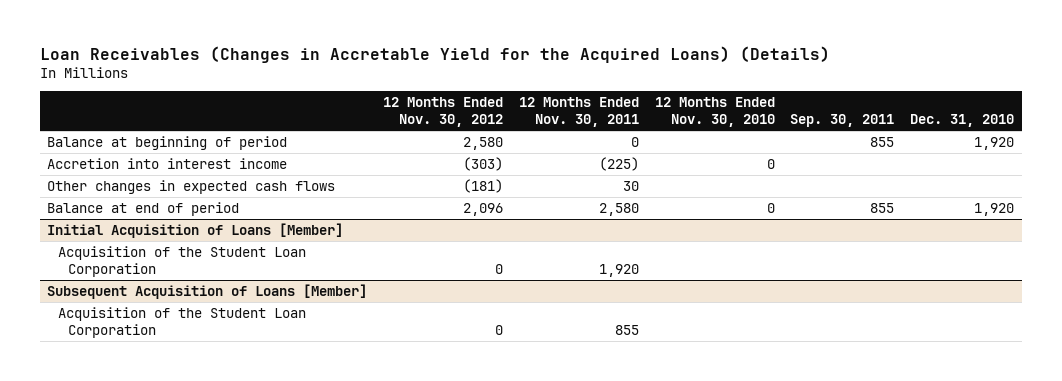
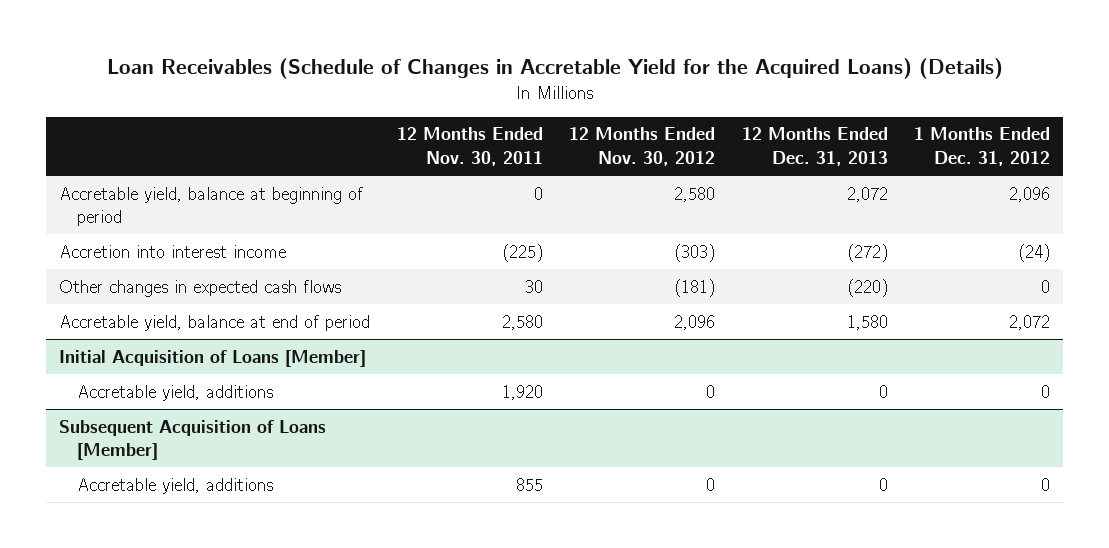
[39,46,830,64] Loan Receivables (Changes in Accretable Yield for the Acquired Loans) (Details) -> [106,58,1003,80] Loan Receivables (Schedule of Changes in Accretable Yield for the Acquired Loans) (Details)
[654,97,775,128] 12 Months Ended Nov. 30, 2010 -> none
[790,114,895,128] Sep. 30, 2011 -> none
[910,114,1015,128] Dec. 31, 2010 -> none
none -> [741,127,888,166] 12 Months Ended Dec. 31, 2013
none -> [913,127,1050,166] 1 Months Ended Dec. 31, 2012
[47,135,288,150] Balance at beginning of period -> [59,186,364,227] Accretable yield, balance at beginning of period
[47,201,240,216] Balance at end of period -> [59,314,371,331] Accretable yield, balance at end of period
[57,245,306,277] Acquisition of the Student Loan Corporation -> [77,384,274,401] Accretable yield, additions
[57,306,306,338] Acquisition of the Student Loan Corporation -> [77,477,274,494] Accretable yield, additions

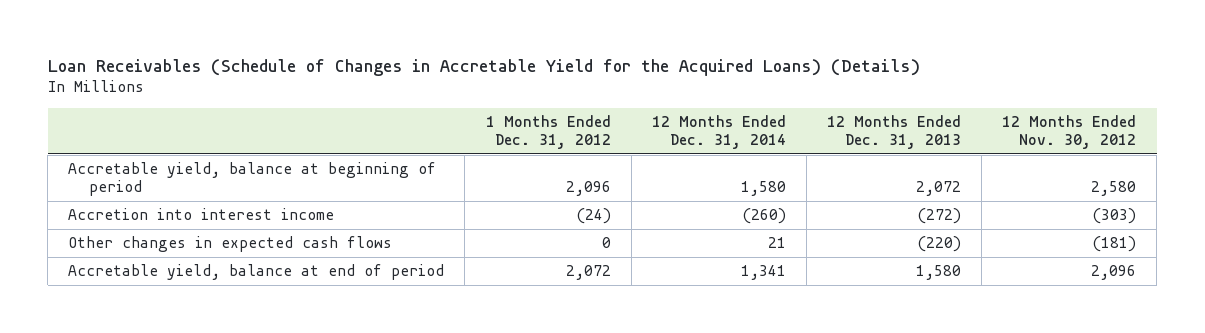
[396,127,543,166] 12 Months Ended Nov. 30, 2011 -> none
none -> [651,115,786,150] 12 Months Ended Dec. 31, 2014
[59,349,367,367] Initial Acquisition of Loans [Member] -> none
[77,384,274,401] Accretable yield, additions -> none
[59,419,327,461] Subsequent Acquisition of Loans [Member] -> none
[77,477,274,494] Accretable yield, additions -> none

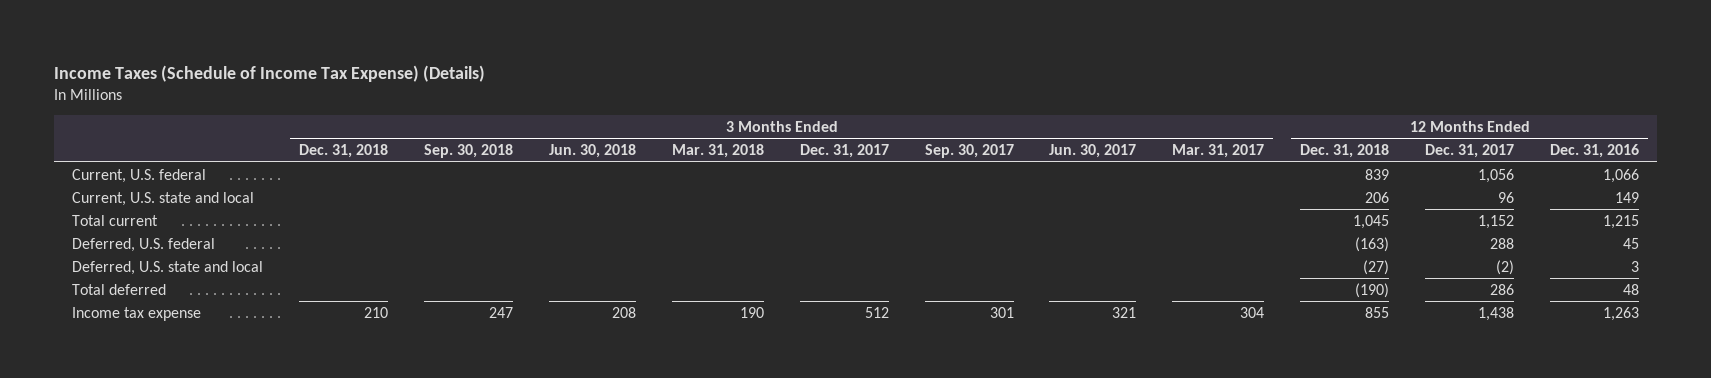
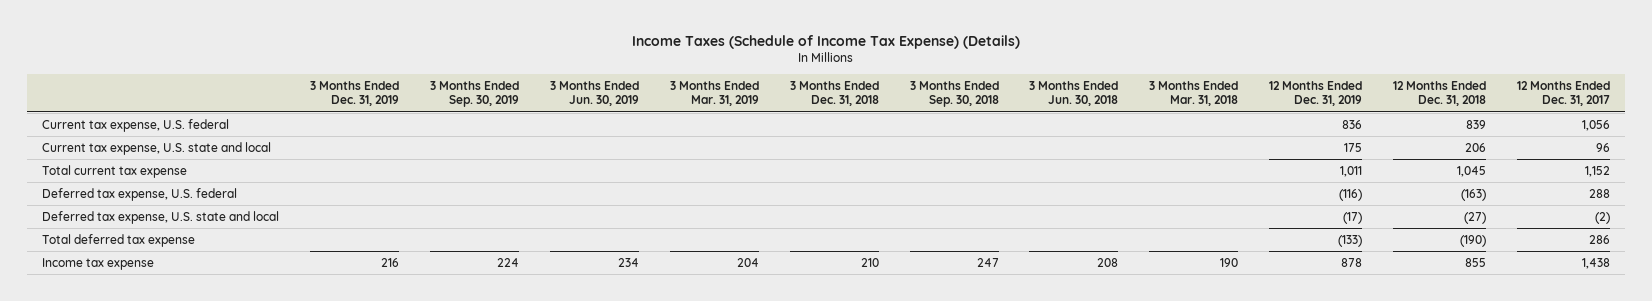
[799,144,889,159] Dec. 31, 2017 -> none
[924,144,1014,159] Sep. 30, 2017 -> none
[1049,144,1137,159] Jun. 30, 2017 -> none
[1172,144,1265,159] Mar. 31, 2017 -> none
[1549,144,1639,159] Dec. 31, 2016 -> none
none -> [310,80,400,107] 3 Months Ended Dec. 31, 2019
none -> [430,80,520,108] 3 Months Ended Sep. 30, 2019
none -> [549,80,639,107] 3 Months Ended Jun. 30, 2019
none -> [669,80,759,107] 3 Months Ended Mar. 31, 2019
none -> [1269,80,1363,107] 12 Months Ended Dec. 31, 2019
[72,168,207,183] Current, U.S. federal -> [42,118,230,132] Current tax expense, U.S. federal
[72,191,255,206] Current, U.S. state and local -> [42,141,272,155] Current tax expense, U.S. state and local
[72,214,159,226] Total current -> [42,164,188,178] Total current tax expense
[72,237,216,252] Deferred, U.S. federal -> [42,187,238,201] Deferred tax expense, U.S. federal
[72,260,264,275] Deferred, U.S. state and local -> [42,210,280,224] Deferred tax expense, U.S. state and local
[72,283,167,295] Total deferred -> [42,233,196,247] Total deferred tax expense

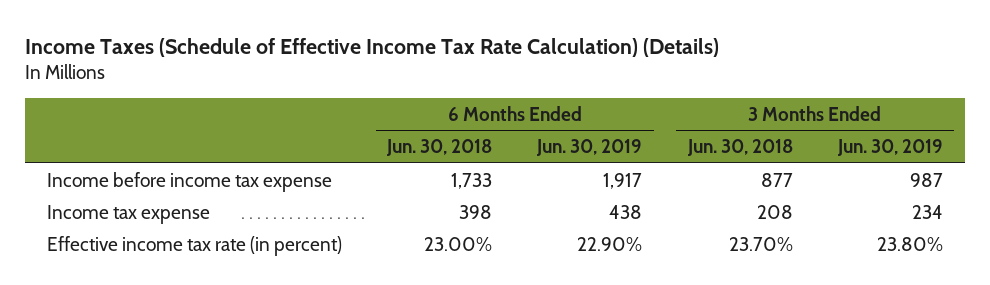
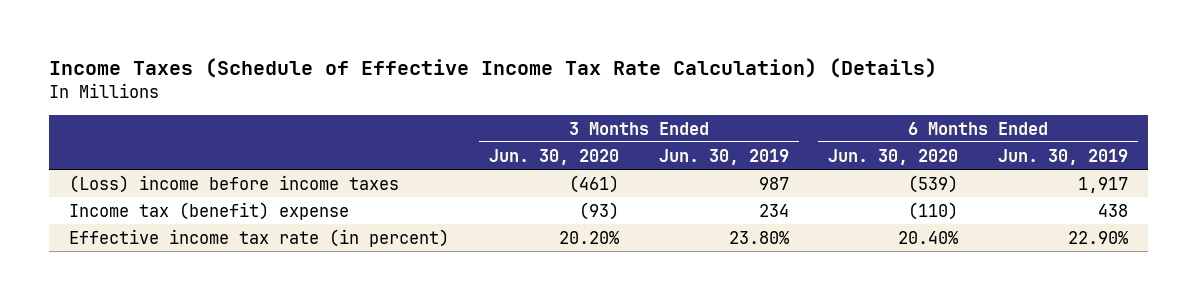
[386,139,493,157] Jun. 30, 2018 -> none
[686,139,793,157] Jun. 30, 2018 -> none
none -> [488,148,619,165] Jun. 30, 2020
none -> [828,148,959,165] Jun. 30, 2020
[47,171,333,192] Income before income tax expense -> [69,174,400,193] (Loss) income before income taxes
[47,204,211,224] Income tax expense -> [69,201,350,220] Income tax (benefit) expense

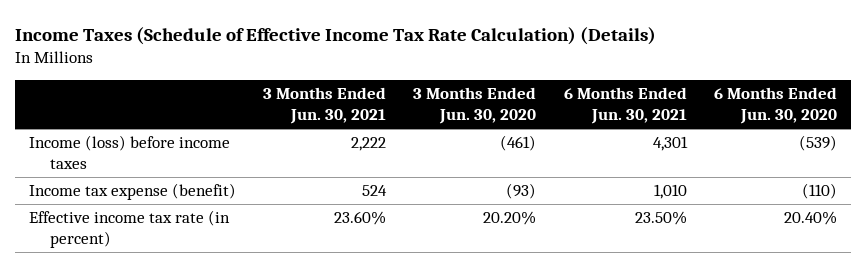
[658,148,789,165] Jun. 30, 2019 -> none
[998,148,1129,165] Jun. 30, 2019 -> none
none -> [263,87,387,125] 3 Months Ended Jun. 30, 2021
none -> [563,87,687,125] 6 Months Ended Jun. 30, 2021
[69,174,400,193] (Loss) income before income taxes -> [28,135,230,170] Income (loss) before income taxes
[69,201,350,220] Income tax (benefit) expense -> [28,183,236,201] Income tax expense (benefit)

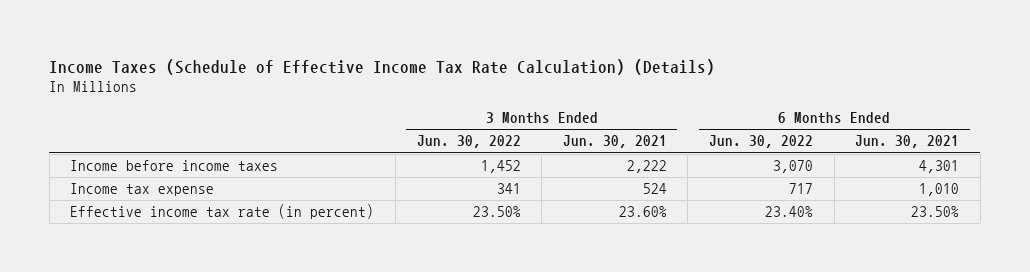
[413,87,537,125] 3 Months Ended Jun. 30, 2020 -> none
[714,87,838,125] 6 Months Ended Jun. 30, 2020 -> none
none -> [416,135,521,149] Jun. 30, 2022
none -> [709,135,814,149] Jun. 30, 2022
[28,135,230,170] Income (loss) before income taxes -> [70,160,279,172] Income before income taxes
[28,183,236,201] Income tax expense (benefit) -> [70,183,215,197] Income tax expense

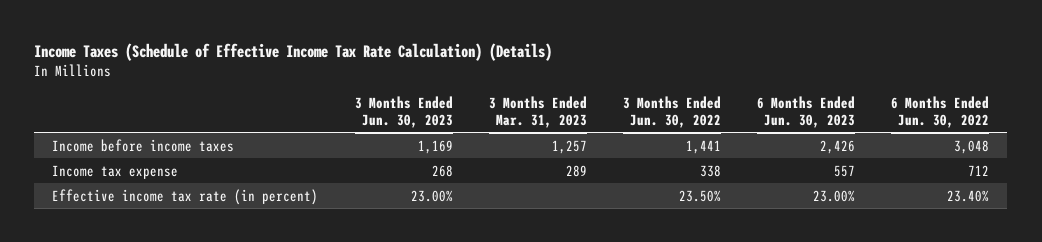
[562,135,667,149] Jun. 30, 2021 -> none
[855,135,960,149] Jun. 30, 2021 -> none
none -> [354,96,453,129] 3 Months Ended Jun. 30, 2023
none -> [488,96,587,129] 3 Months Ended Mar. 31, 2023
none -> [757,96,856,129] 6 Months Ended Jun. 30, 2023
[480,160,521,174] 1,452 -> [685,139,721,154] 1,441
[773,160,814,174] 3,070 -> [954,139,990,154] 3,048
[496,183,521,195] 341 -> [699,164,721,177] 338
[789,183,814,195] 717 -> [968,164,990,176] 712

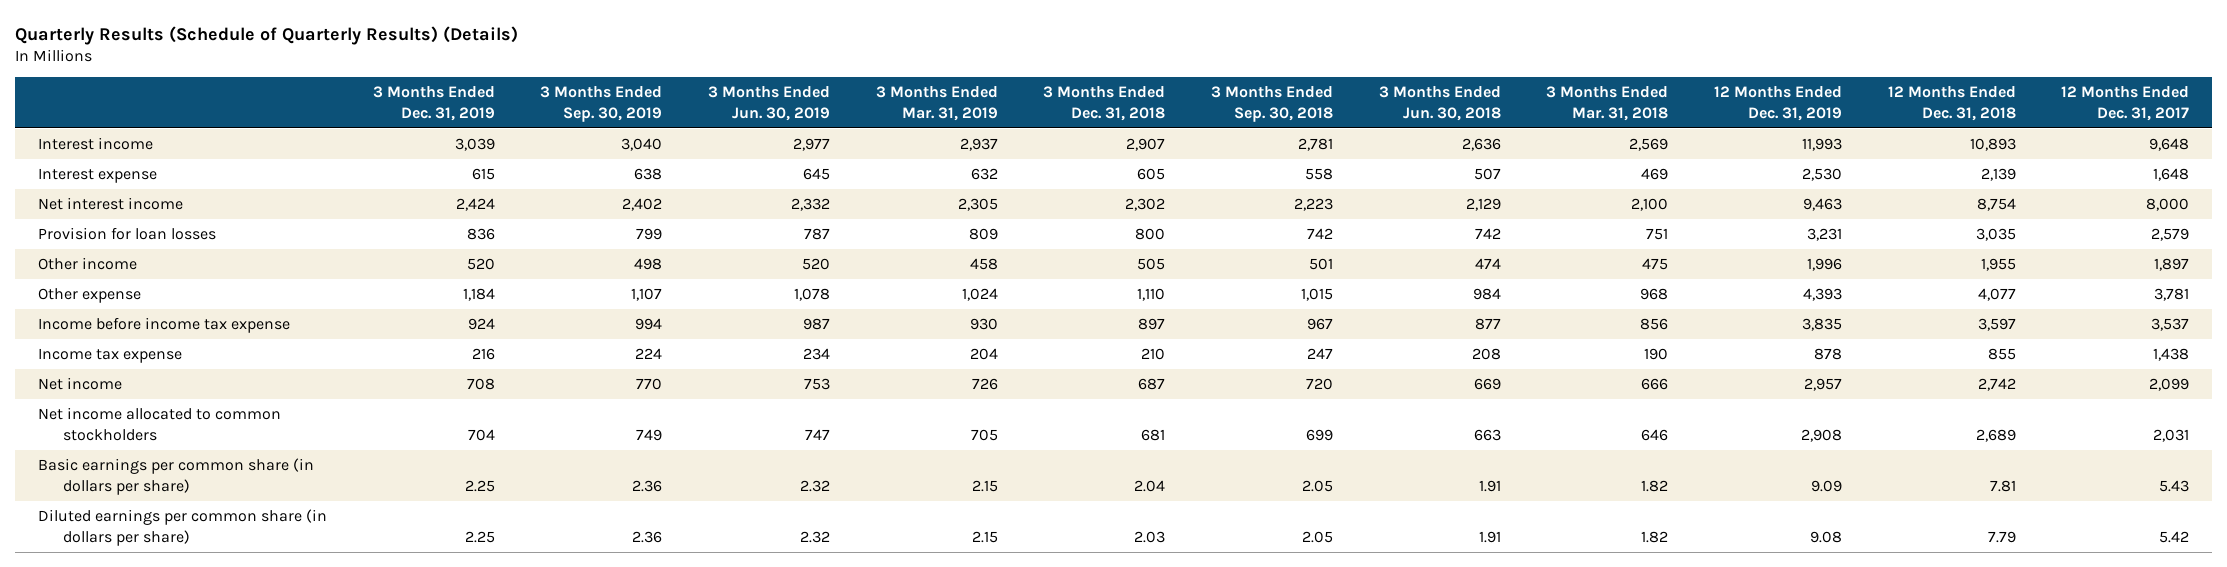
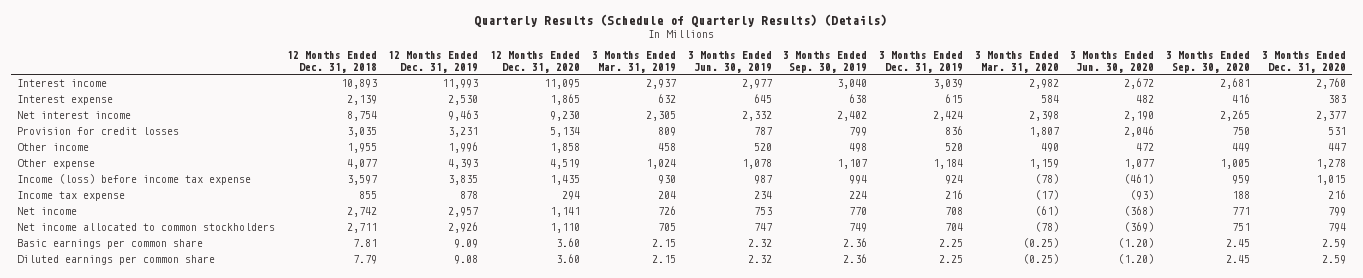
[1043,86,1166,121] 3 Months Ended Dec. 31, 2018 -> none
[1211,86,1334,122] 3 Months Ended Sep. 30, 2018 -> none
[1378,86,1501,121] 3 Months Ended Jun. 30, 2018 -> none
[1546,86,1669,121] 3 Months Ended Mar. 31, 2018 -> none
[2061,86,2190,121] 12 Months Ended Dec. 31, 2017 -> none
none -> [490,51,581,73] 12 Months Ended Dec. 31, 2020
none -> [974,51,1059,73] 3 Months Ended Mar. 31, 2020
none -> [1070,51,1155,73] 3 Months Ended Jun. 30, 2020
none -> [1166,51,1251,73] 3 Months Ended Sep. 30, 2020
none -> [1261,51,1346,73] 3 Months Ended Dec. 31, 2020
[38,227,217,241] Provision for loan losses -> [17,127,180,136] Provision for credit losses
[38,317,291,334] Income before income tax expense -> [17,174,252,186] Income (loss) before income tax expense
[1800,428,1842,442] 2,908 -> [448,222,479,234] 2,926
[1975,428,2016,442] 2,689 -> [346,223,377,234] 2,711
[38,458,315,495] Basic earnings per common share (in dollars per share) -> [17,239,204,250] Basic earnings per common share
[38,509,328,546] Diluted earnings per common share (in dollars per share) -> [17,255,216,266] Diluted earnings per common share

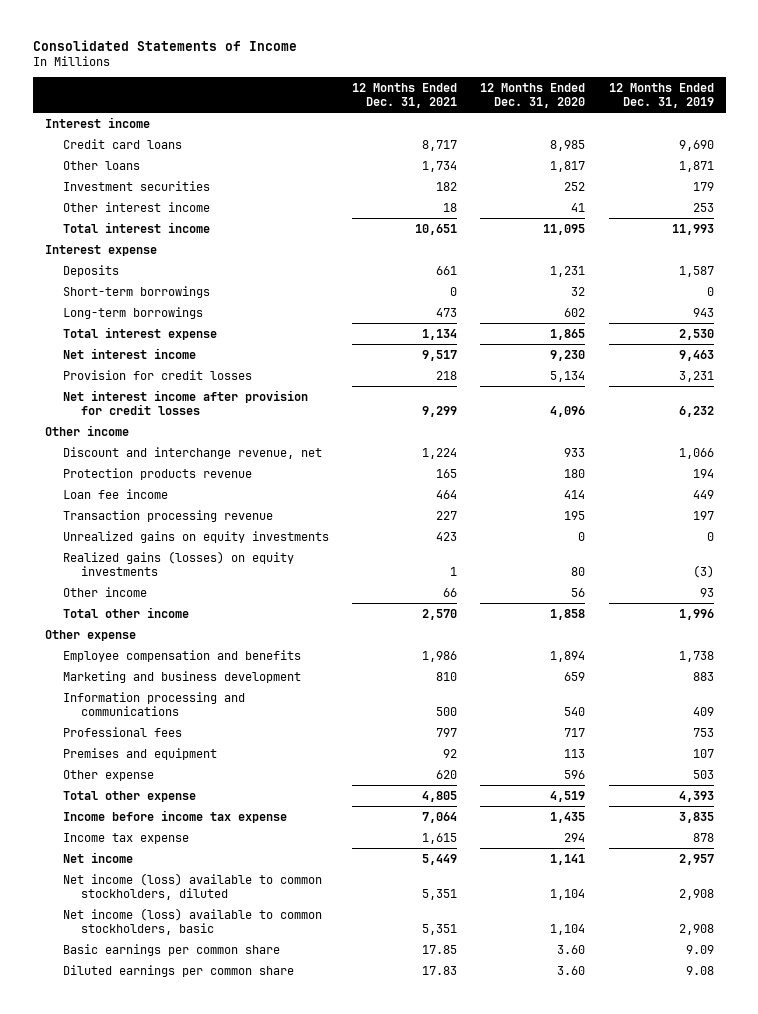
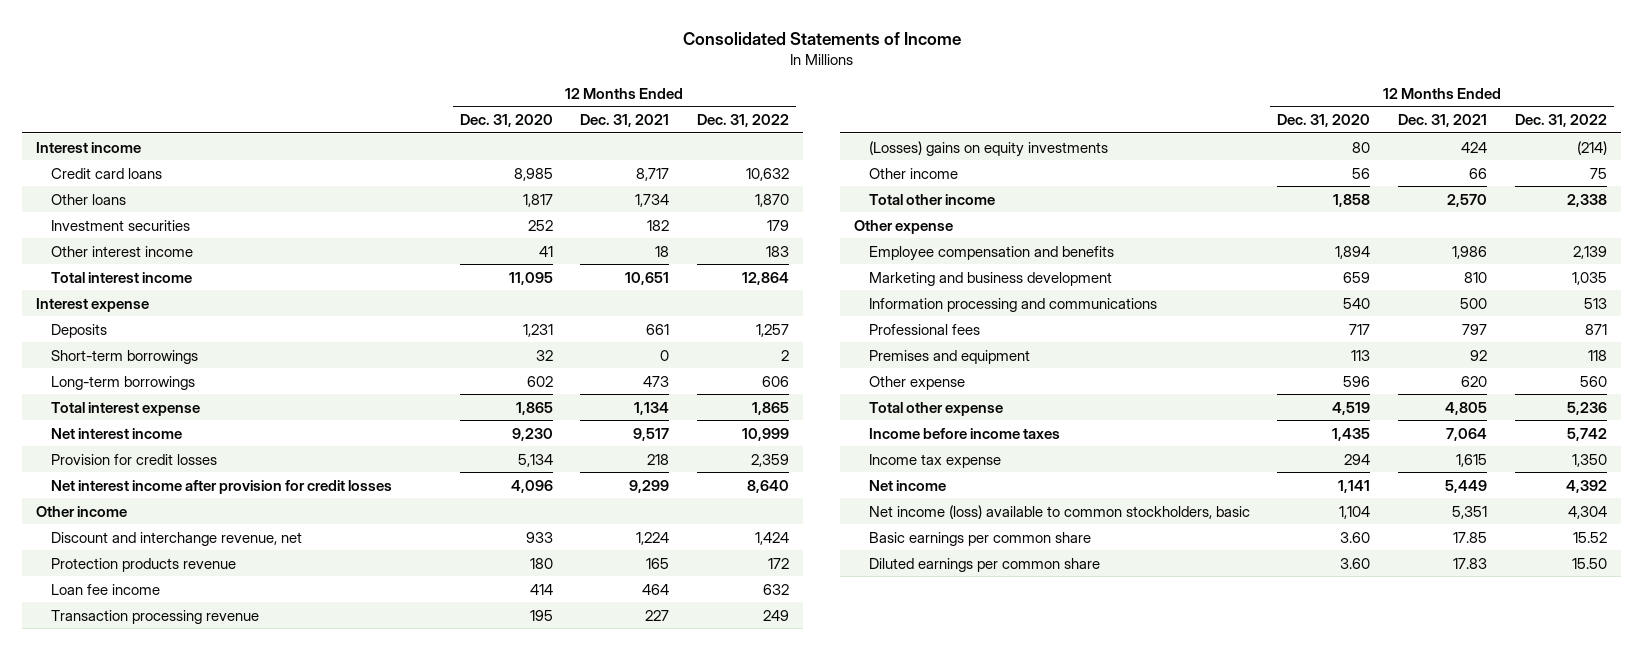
[608,82,714,108] 12 Months Ended Dec. 31, 2019 -> none
none -> [697,114,790,128] Dec. 31, 2022
[62,530,329,543] Unrealized gains on equity investments -> none
[62,550,294,576] Realized gains (losses) on equity investments -> [868,140,1108,157] (Losses) gains on equity investments
[450,566,458,576] 1 -> [1461,141,1488,153] 424
[62,809,287,823] Income before income tax expense -> [868,427,1060,439] Income before income taxes
[62,872,322,900] Net income (loss) available to common stockholders, diluted -> none

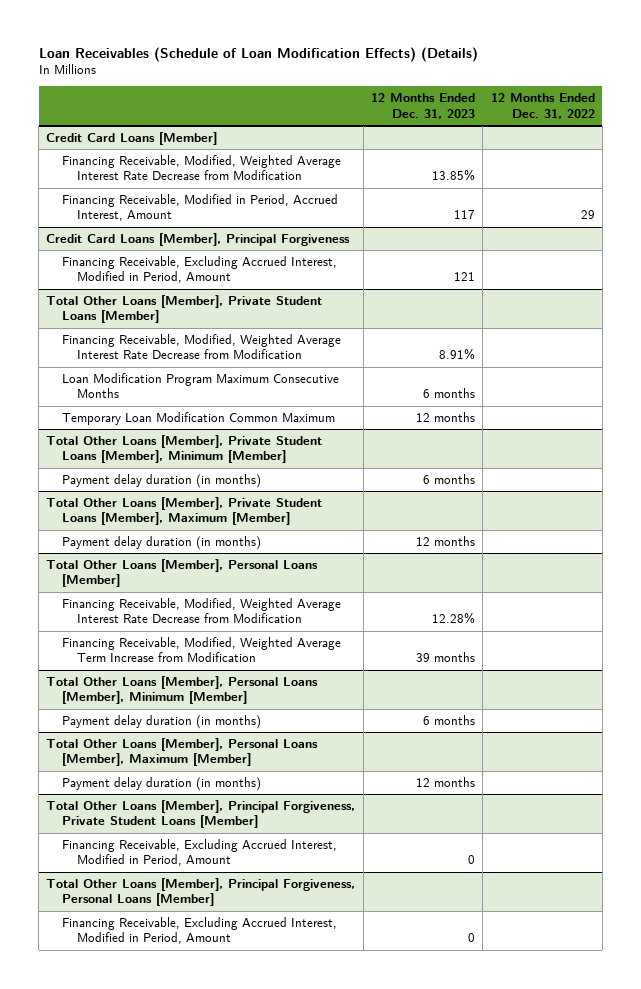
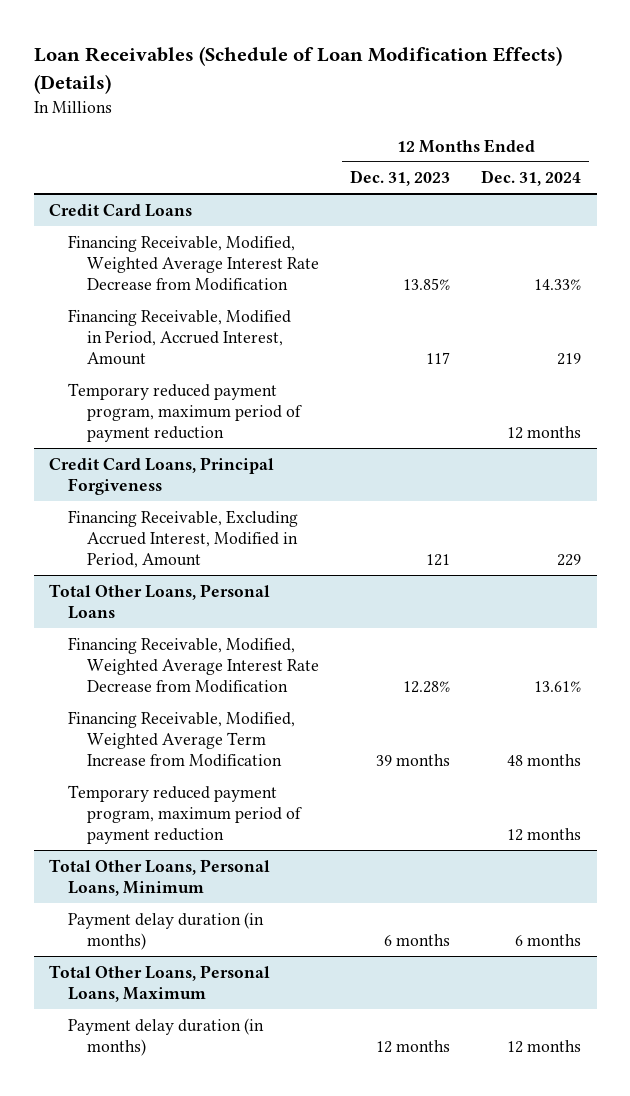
[490,93,595,119] 12 Months Ended Dec. 31, 2022 -> none
none -> [481,170,582,187] Dec. 31, 2024
[46,131,218,145] Credit Card Loans [Member] -> [49,203,193,217] Credit Card Loans
none -> [67,382,302,443] Temporary reduced payment program, maximum period of payment reduction
[46,232,351,246] Credit Card Loans [Member], Principal Forgiveness -> [49,456,275,495] Credit Card Loans, Principal Forgiveness
[46,294,323,324] Total Other Loans [Member], Private Student Loans [Member] -> none
[61,333,341,360] Financing Receivable, Modified, Weighted Average Interest Rate Decrease from Modification -> none
[61,372,339,399] Loan Modification Program Maximum Consecutive Months -> none
[61,411,335,425] Temporary Loan Modification Common Maximum -> none
[46,434,323,464] Total Other Loans [Member], Private Student Loans [Member], Minimum [Member] -> none
[61,473,261,488] Payment delay duration (in months) -> none
[46,496,323,526] Total Other Loans [Member], Private Student Loans [Member], Maximum [Member] -> none
[61,535,261,550] Payment delay duration (in months) -> none
[46,558,319,588] Total Other Loans [Member], Personal Loans [Member] -> [49,583,271,619] Total Other Loans, Personal Loans
none -> [67,784,302,845] Temporary reduced payment program, maximum period of payment reduction
[46,675,319,705] Total Other Loans [Member], Personal Loans [Member], Minimum [Member] -> [49,858,271,896] Total Other Loans, Personal Loans, Minimum
[46,737,319,767] Total Other Loans [Member], Personal Loans [Member], Maximum [Member] -> [49,964,271,1002] Total Other Loans, Personal Loans, Maximum
[46,799,356,829] Total Other Loans [Member], Principal Forgiveness, Private Student Loans [Member] -> none
[61,838,337,867] Financing Receivable, Excluding Accrued Interest, Modified in Period, Amount -> none
[46,877,356,907] Total Other Loans [Member], Principal Forgiveness, Personal Loans [Member] -> none
[61,916,337,945] Financing Receivable, Excluding Accrued Interest, Modified in Period, Amount -> none

